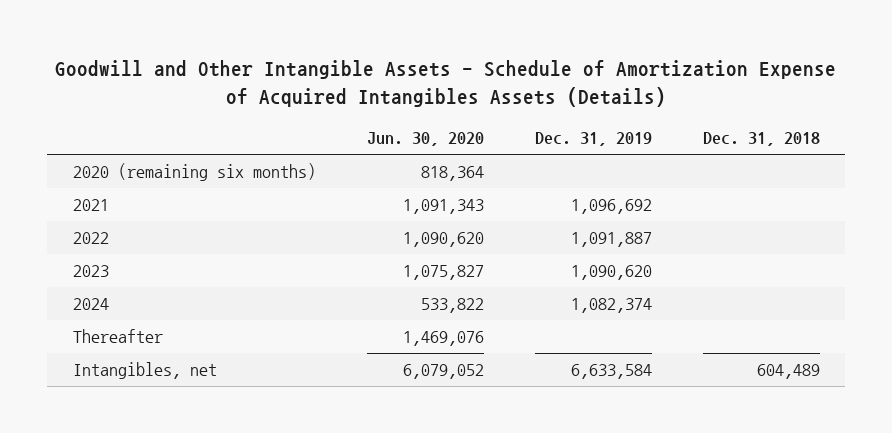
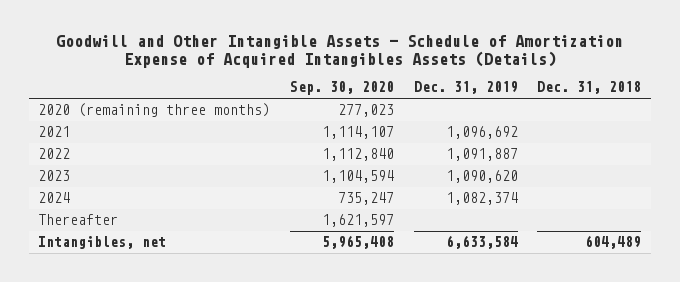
[366,132,484,147] Jun. 30, 2020 -> none
none -> [289,81,394,96] Sep. 30, 2020
[72,163,316,182] 2020 (remaining six months) -> [38,103,271,118] 2020 (remaining three months)

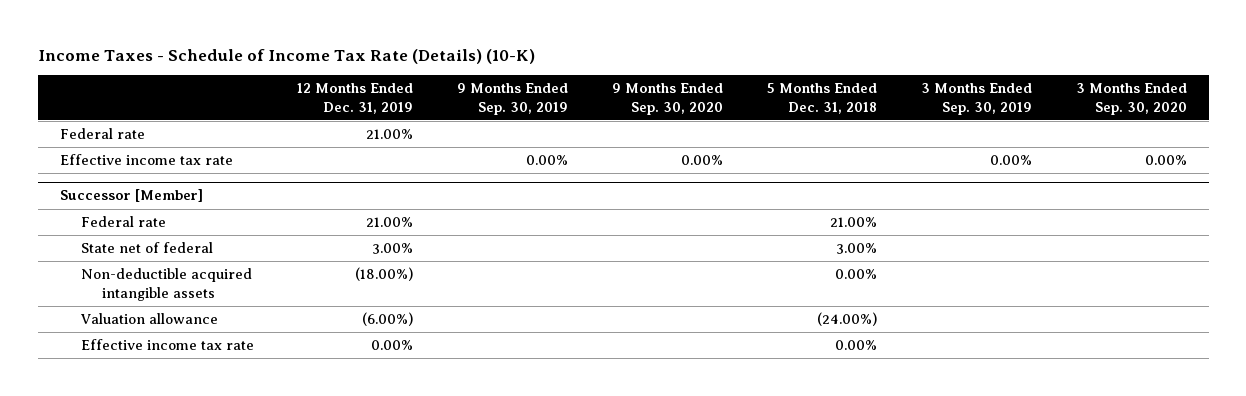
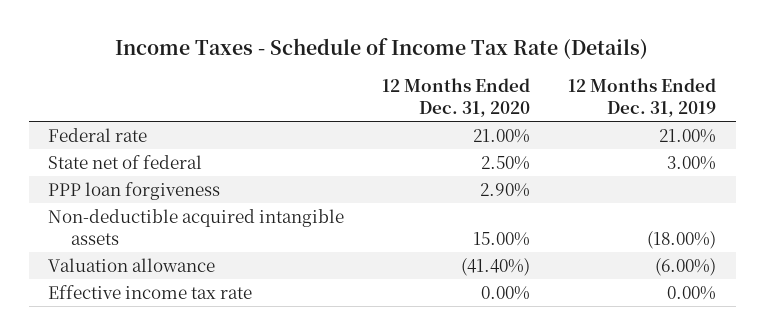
[37,48,535,64] Income Taxes - Schedule of Income Tax Rate (Details) (10-K) -> [115,38,649,60] Income Taxes - Schedule of Income Tax Rate (Details)
[457,83,569,115] 9 Months Ended Sep. 30, 2019 -> none
[612,83,724,115] 9 Months Ended Sep. 30, 2020 -> none
[766,83,877,114] 5 Months Ended Dec. 31, 2018 -> none
[920,83,1032,115] 3 Months Ended Sep. 30, 2019 -> none
[1075,83,1187,115] 3 Months Ended Sep. 30, 2020 -> none
none -> [382,78,531,118] 12 Months Ended Dec. 31, 2020
[59,154,233,166] Effective income tax rate -> none
[59,189,203,203] Successor [Member] -> none
[80,216,166,228] Federal rate -> none
none -> [48,181,221,200] PPP loan forgiveness

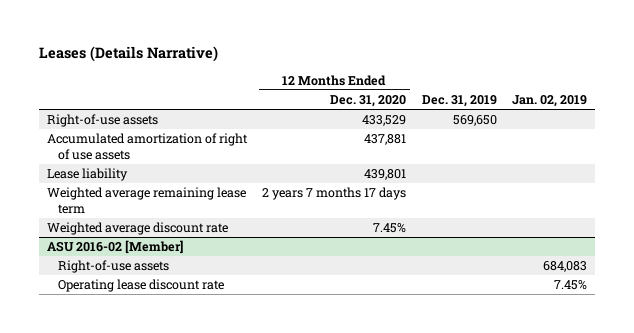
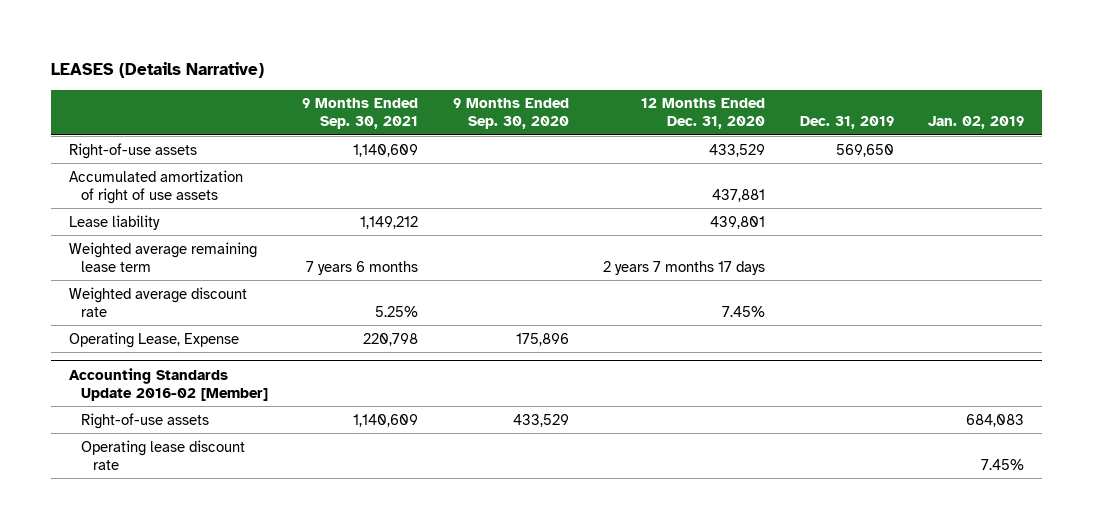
[39,46,219,63] Leases (Details Narrative) -> [51,61,265,78] LEASES (Details Narrative)
none -> [302,98,419,130] 9 Months Ended Sep. 30, 2021
none -> [452,98,569,130] 9 Months Ended Sep. 30, 2020
none -> [68,331,239,348] Operating Lease, Expense
[46,240,183,255] ASU 2016-02 [Member] -> [68,367,268,401] Accounting Standards Update 2016-02 [Member]

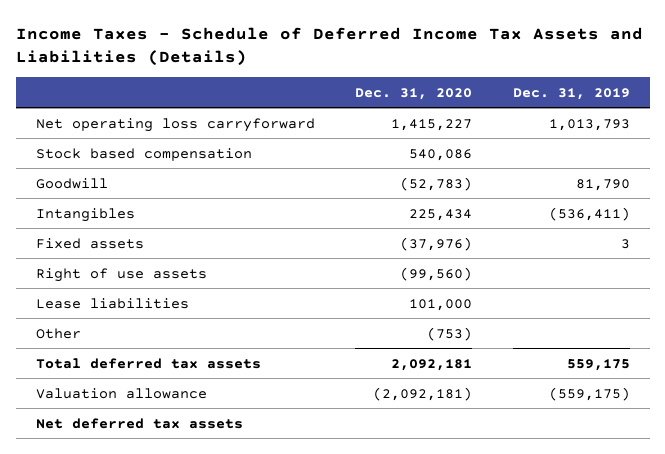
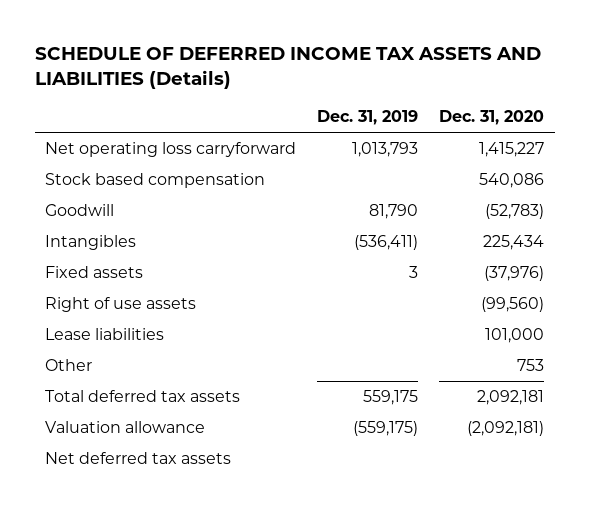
[15,26,643,67] Income Taxes - Schedule of Deferred Income Tax Assets and Liabilities (Details) -> [34,46,541,89] SCHEDULE OF DEFERRED INCOME TAX ASSETS AND LIABILITIES (Details)
[427,326,473,341] (753) -> [517,359,545,372] 753

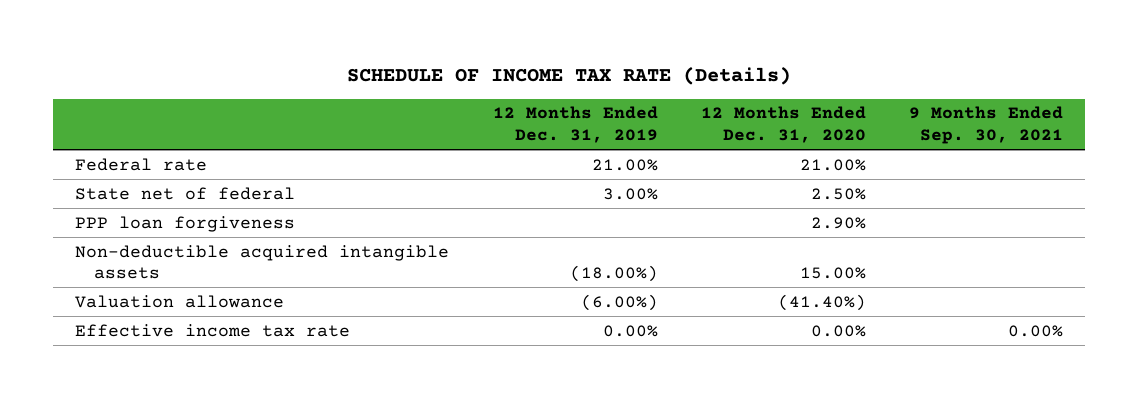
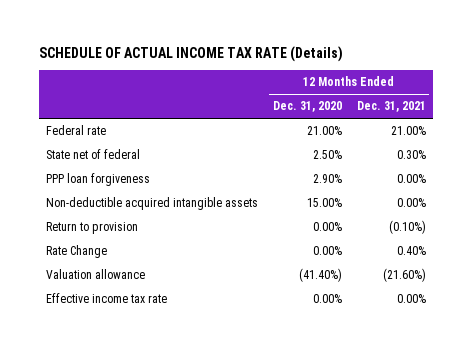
[347,67,792,86] SCHEDULE OF INCOME TAX RATE (Details) -> [38,45,343,62] SCHEDULE OF ACTUAL INCOME TAX RATE (Details)
[492,106,658,144] 12 Months Ended Dec. 31, 2019 -> none
[909,106,1064,145] 9 Months Ended Sep. 30, 2021 -> none
none -> [356,101,426,113] Dec. 31, 2021
none -> [46,222,139,235] Return to provision
none -> [46,245,108,259] Rate Change

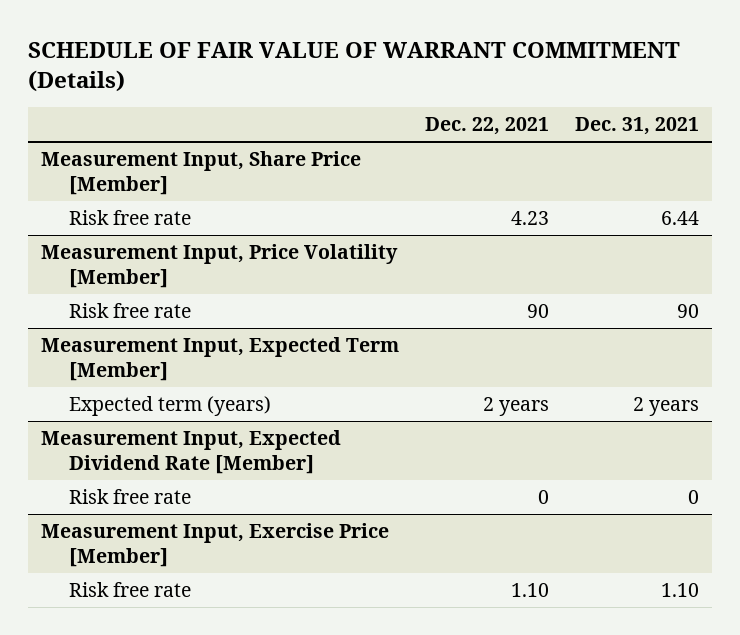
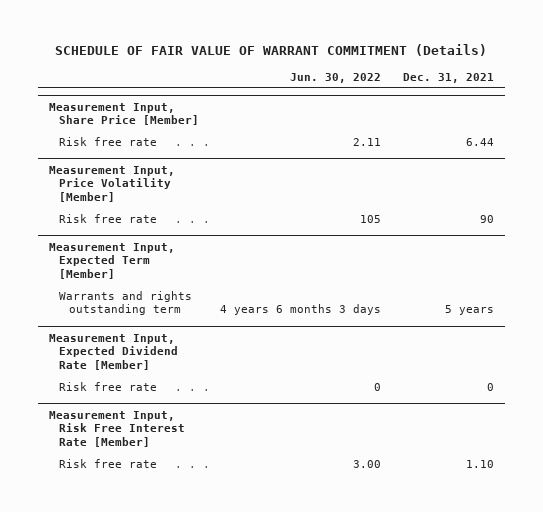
[424,117,549,136] Dec. 22, 2021 -> none
none -> [290,73,382,84] Jun. 30, 2022
[68,395,271,416] Expected term (years) -> none
none -> [58,290,192,316] Warrants and rights outstanding term
[40,522,389,568] Measurement Input, Exercise Price [Member] -> none
none -> [48,410,185,447] Measurement Input, Risk Free Interest Rate [Member]

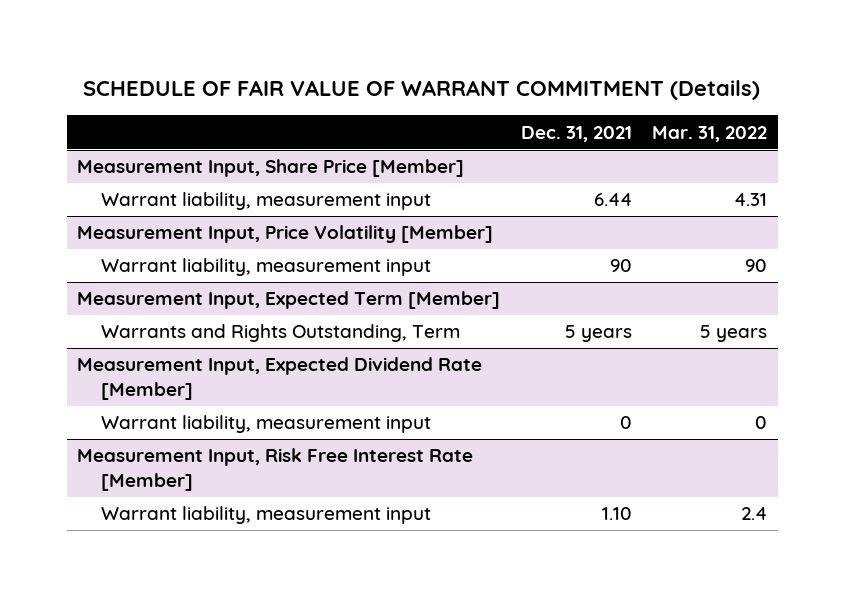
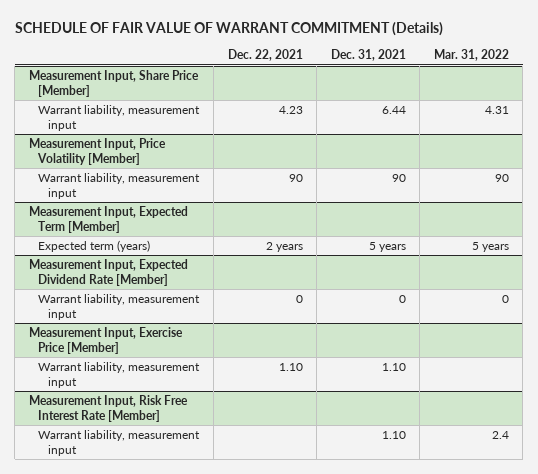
none -> [227,49,303,62] Dec. 22, 2021
[101,324,461,343] Warrants and Rights Outstanding, Term -> [38,239,151,252] Expected term (years)
none -> [28,326,183,355] Measurement Input, Exercise Price [Member]
none -> [38,361,201,389] Warrant liability, measurement input

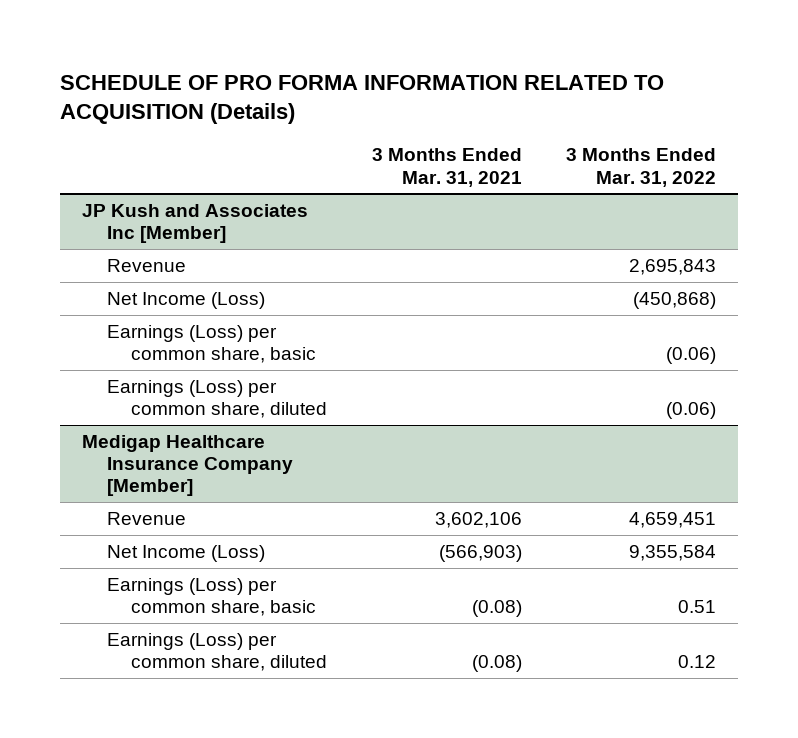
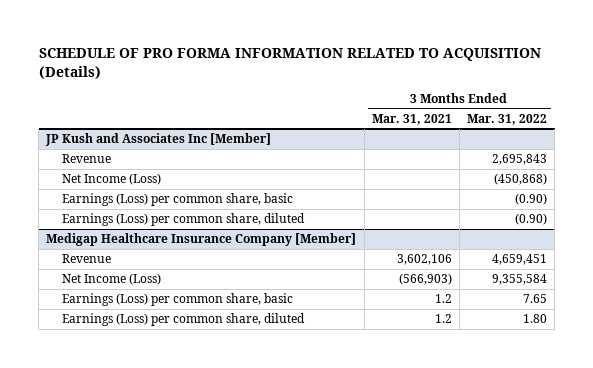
[666,347,717,365] (0.06) -> [515,193,548,206] (0.90)
[666,402,717,420] (0.06) -> [515,213,548,226] (0.90)
[471,600,522,618] (0.08) -> [434,294,452,304] 1.2
[678,600,717,614] 0.51 -> [523,294,548,304] 7.65
[471,655,522,673] (0.08) -> [434,314,452,324] 1.2
[678,655,717,669] 0.12 -> [523,314,548,324] 1.80

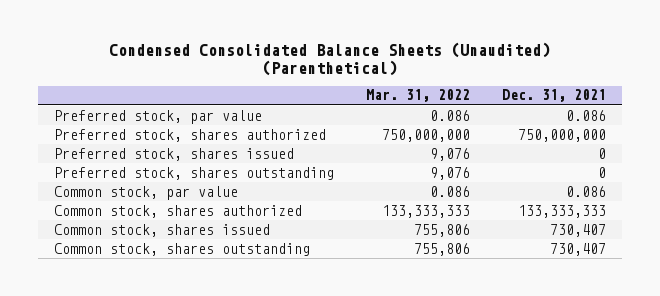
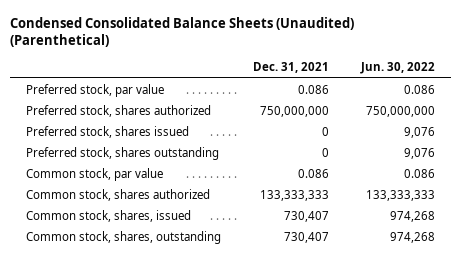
[365,89,470,103] Mar. 31, 2022 -> none
none -> [359,62,435,75] Jun. 30, 2022
[53,223,270,237] Common stock, shares issued -> [25,209,191,222] Common stock, shares, issued
[53,242,310,256] Common stock, shares outstanding -> [25,230,221,244] Common stock, shares, outstanding

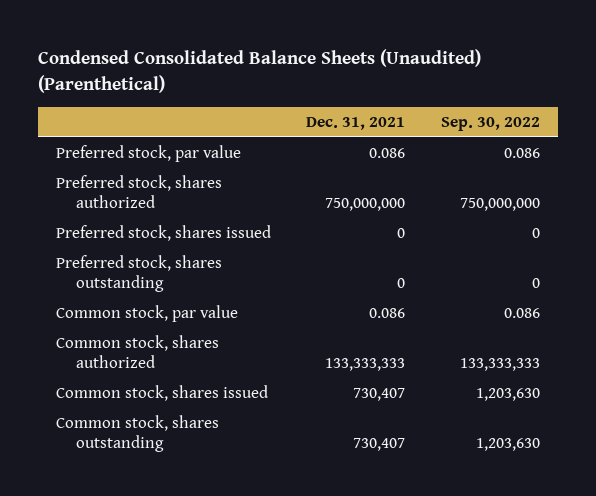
[359,62,435,75] Jun. 30, 2022 -> none
none -> [440,116,540,131] Sep. 30, 2022
[25,209,191,222] Common stock, shares, issued -> [55,385,268,402] Common stock, shares issued
[25,230,221,244] Common stock, shares, outstanding -> [55,415,219,452] Common stock, shares outstanding

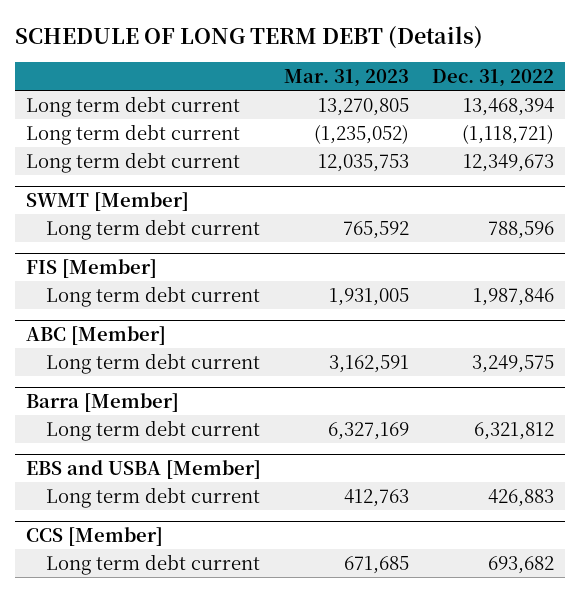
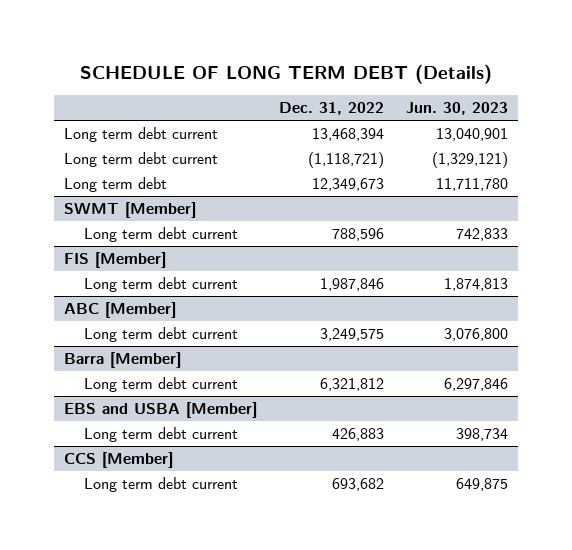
[284,69,410,88] Mar. 31, 2023 -> none
none -> [405,102,508,116] Jun. 30, 2023
[26,151,241,173] Long term debt current -> [64,177,168,193] Long term debt

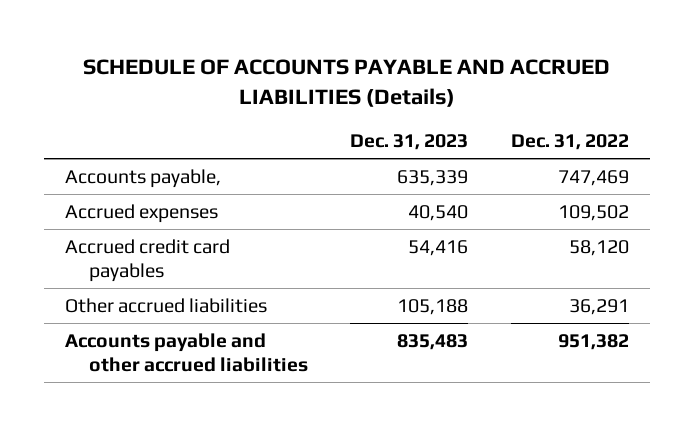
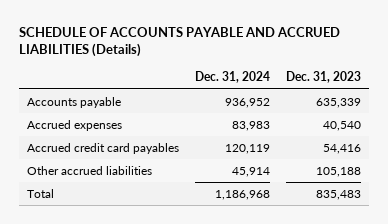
[511,133,630,150] Dec. 31, 2022 -> none
none -> [195,71,271,84] Dec. 31, 2024
[65,168,222,188] Accounts payable, -> [27,96,122,108] Accounts payable
[65,332,308,372] Accounts payable and other accrued liabilities -> [27,188,55,198] Total

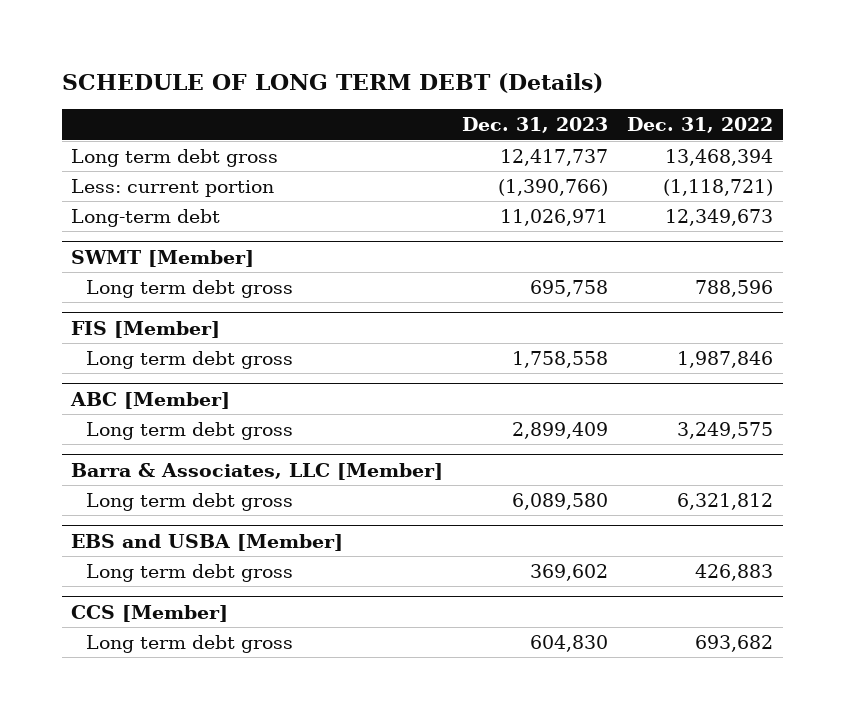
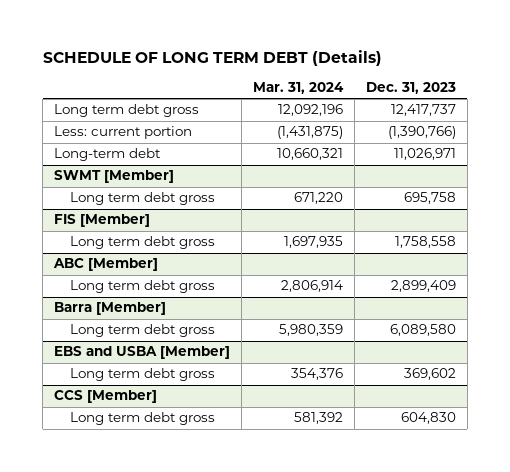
[627,117,774,134] Dec. 31, 2022 -> none
none -> [252,82,344,95] Mar. 31, 2024
[71,462,444,480] Barra & Associates, LLC [Member] -> [53,302,166,316] Barra [Member]

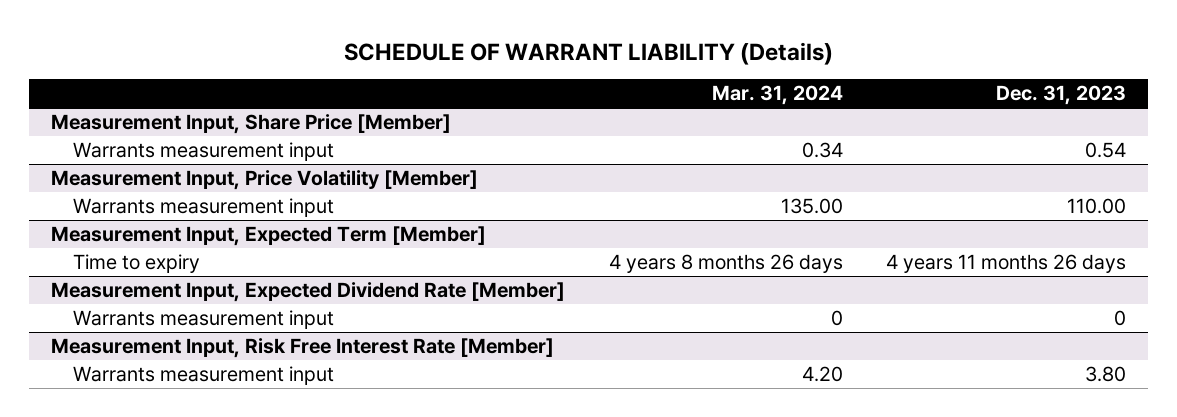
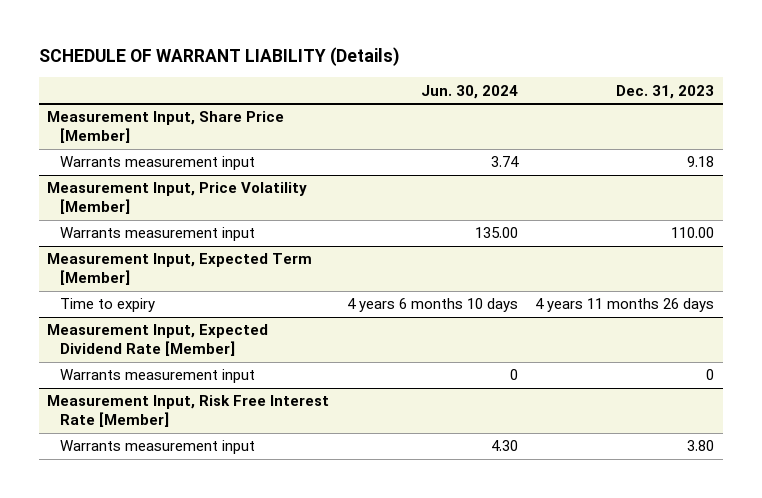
[711,85,843,106] Mar. 31, 2024 -> none
none -> [420,84,518,99] Jun. 30, 2024
[1085,142,1127,159] 0.54 -> [687,156,715,168] 9.18

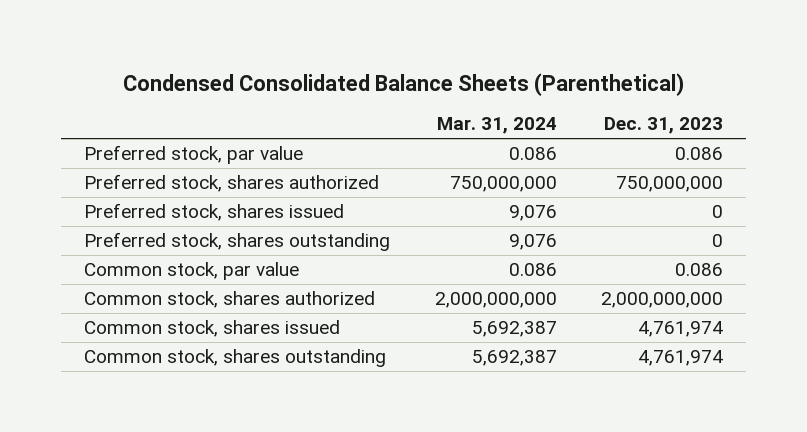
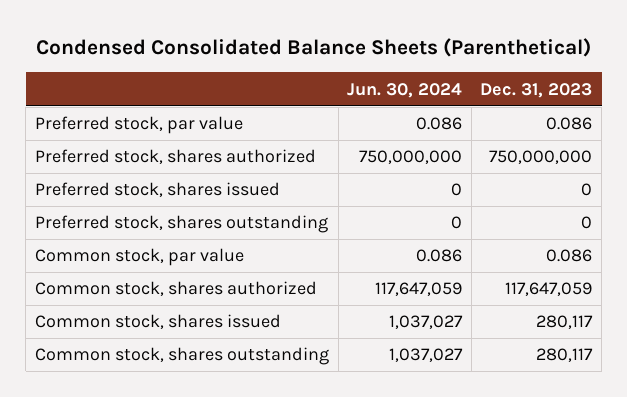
[436,117,557,135] Mar. 31, 2024 -> none
none -> [347,82,463,98] Jun. 30, 2024
[601,291,724,308] 2,000,000,000 -> [505,282,593,297] 117,647,059
[638,320,724,337] 4,761,974 -> [536,315,594,330] 280,117
[638,349,724,366] 4,761,974 -> [536,348,594,363] 280,117

